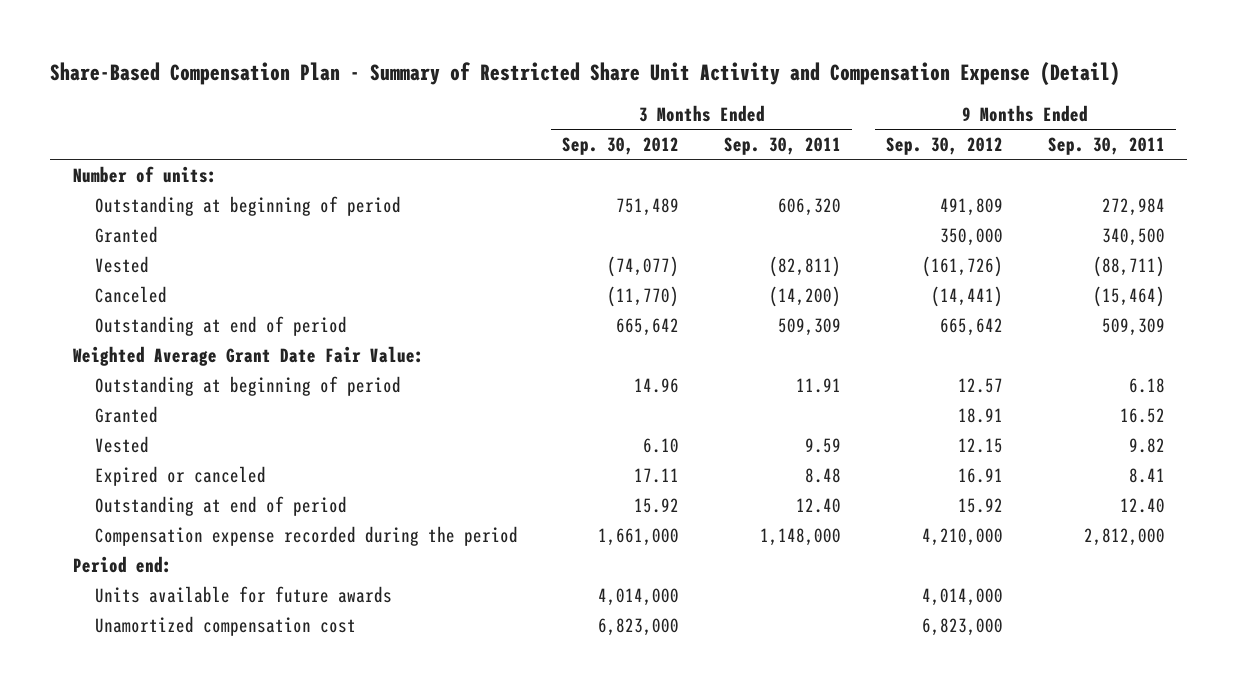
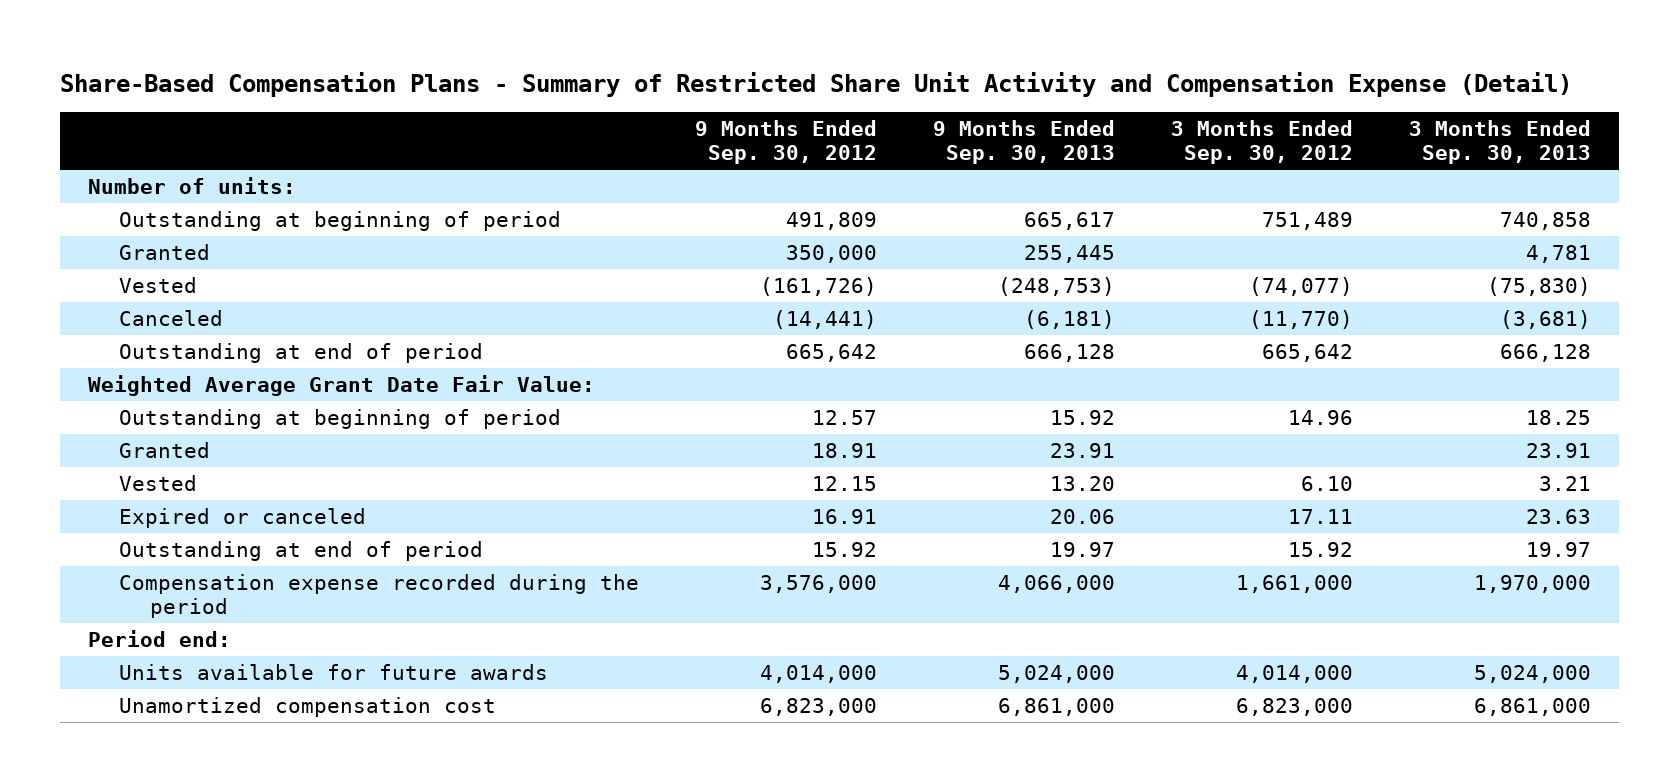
[50,62,1121,87] Share-Based Compensation Plan - Summary of Restricted Share Unit Activity and Compensation Expense (Detail) -> [60,72,1573,98] Share-Based Compensation Plans - Summary of Restricted Share Unit Activity and Compensation Expense (Detail)
[724,136,842,155] Sep. 30, 2011 -> none
[1047,136,1165,155] Sep. 30, 2011 -> none
none -> [933,120,1116,165] 9 Months Ended Sep. 30, 2013
none -> [1408,120,1591,165] 3 Months Ended Sep. 30, 2013
[921,527,1003,546] 4,210,000 -> [760,574,878,593] 3,576,000

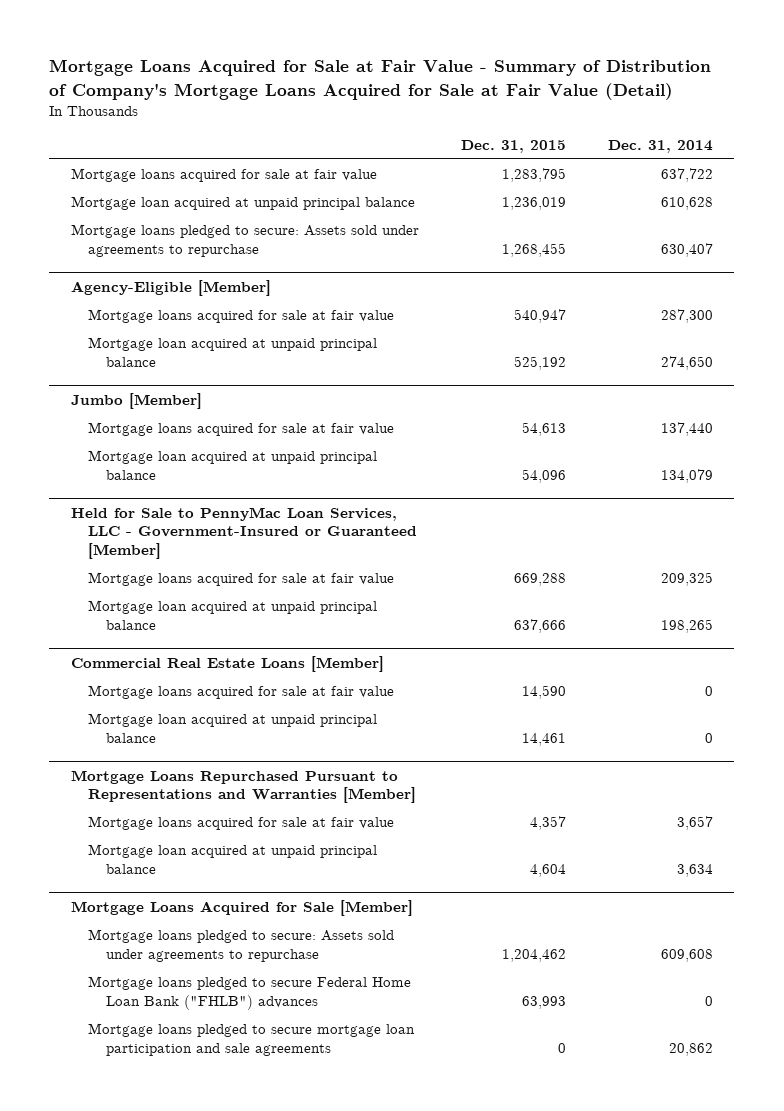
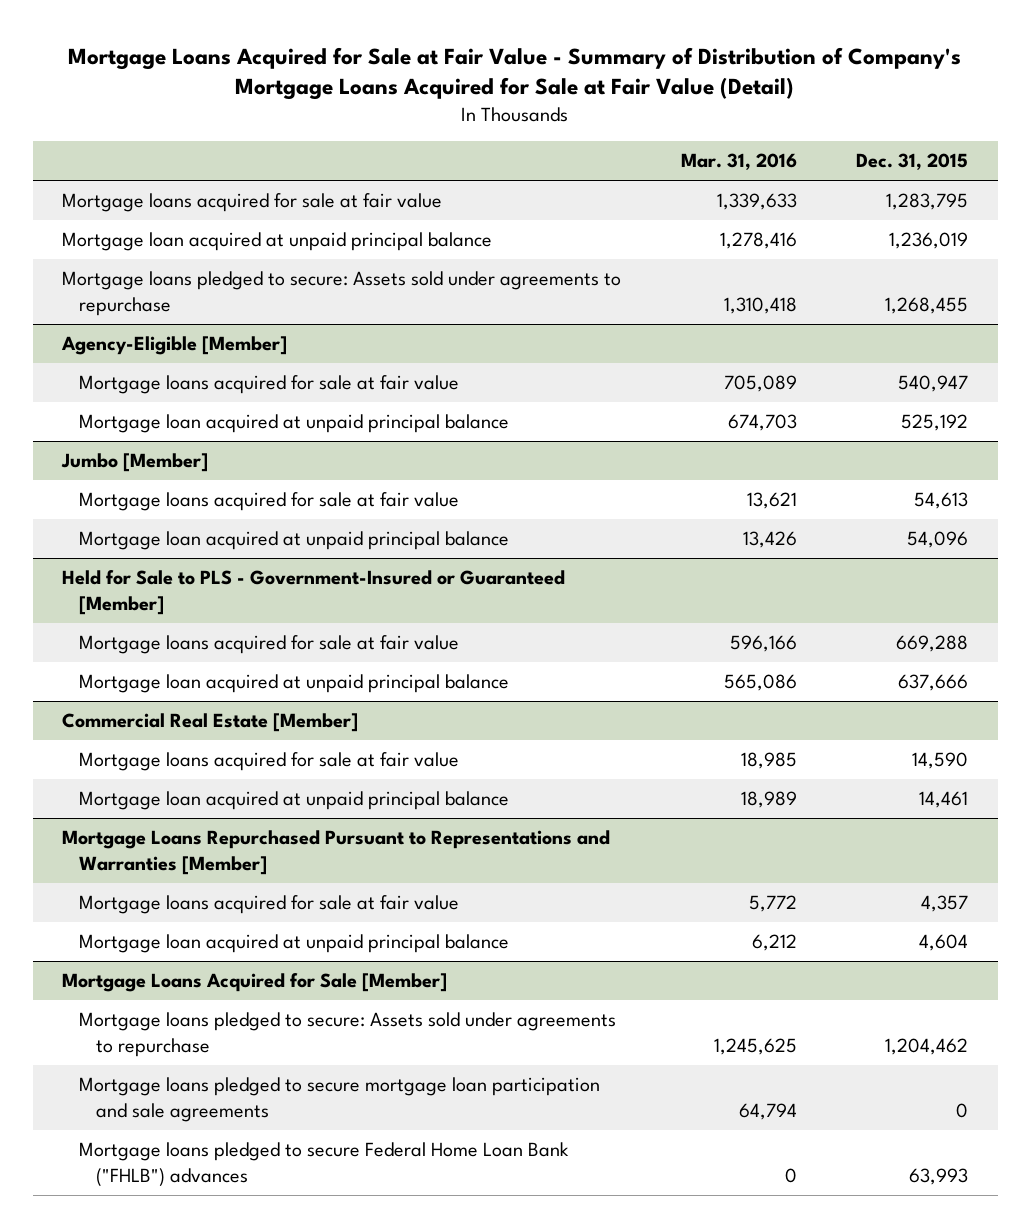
[608,139,714,153] Dec. 31, 2014 -> none
none -> [680,153,797,171] Mar. 31, 2016
[70,506,418,559] Held for Sale to PennyMac Loan Services, LLC - Government-Insured or Guaranteed [Member] -> [62,570,566,616] Held for Sale to PLS - Government-Insured or Guaranteed [Member]
[70,655,384,672] Commercial Real Estate Loans [Member] -> [62,713,359,733] Commercial Real Estate [Member]
[88,976,412,1010] Mortgage loans pledged to secure Federal Home Loan Bank ("FHLB") advances -> [79,1142,570,1188] Mortgage loans pledged to secure Federal Home Loan Bank ("FHLB") advances

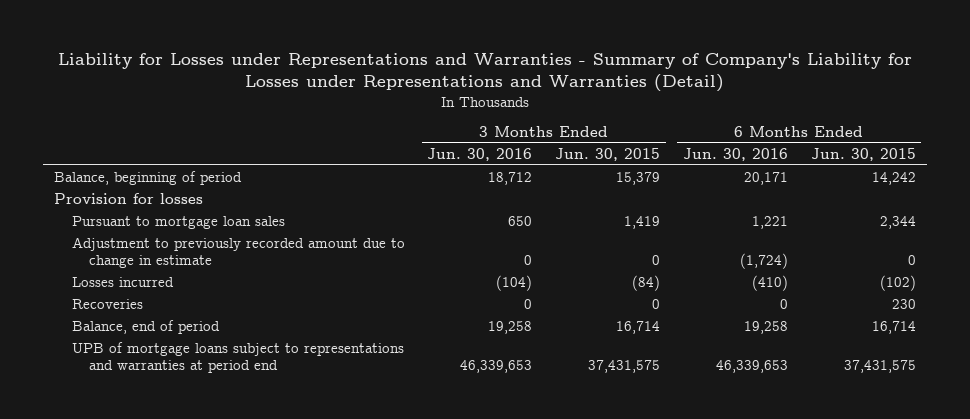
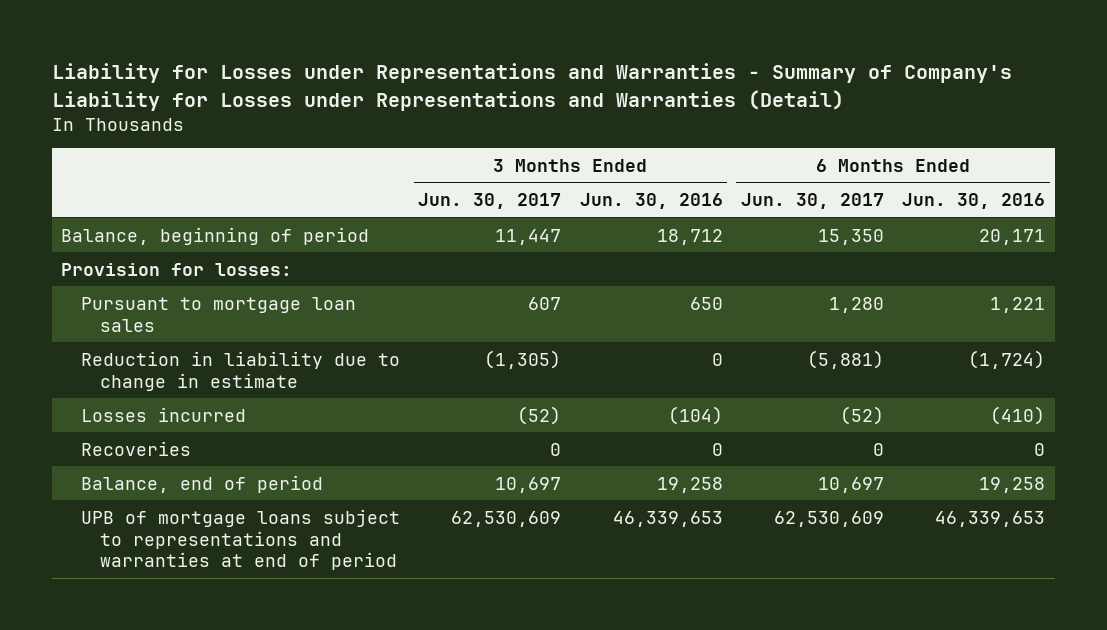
[555,147,661,161] Jun. 30, 2015 -> none
[810,147,916,161] Jun. 30, 2015 -> none
none -> [418,193,562,210] Jun. 30, 2017
none -> [741,193,885,210] Jun. 30, 2017
[54,192,204,204] Provision for losses -> [61,262,293,276] Provision for losses:
[71,236,405,268] Adjustment to previously recorded amount due to change in estimate -> [80,350,400,391] Reduction in liability due to change in estimate
[71,341,404,373] UPB of mortgage loans subject to representations and warranties at period end -> [80,508,400,571] UPB of mortgage loans subject to representations and warranties at end of period

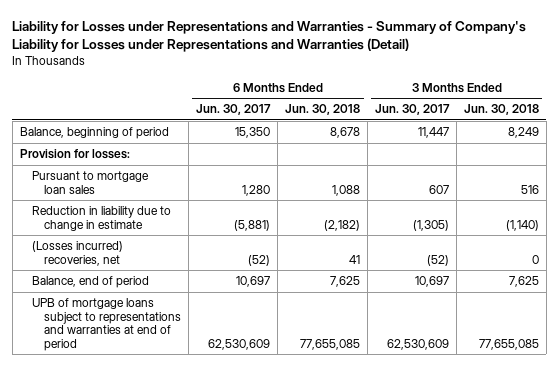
[579,193,723,210] Jun. 30, 2016 -> none
[902,193,1046,210] Jun. 30, 2016 -> none
none -> [284,104,360,116] Jun. 30, 2018
none -> [463,104,539,116] Jun. 30, 2018
[80,440,191,456] Recoveries -> none
[80,406,246,422] Losses incurred -> [31,241,123,266] (Losses incurred) recoveries, net

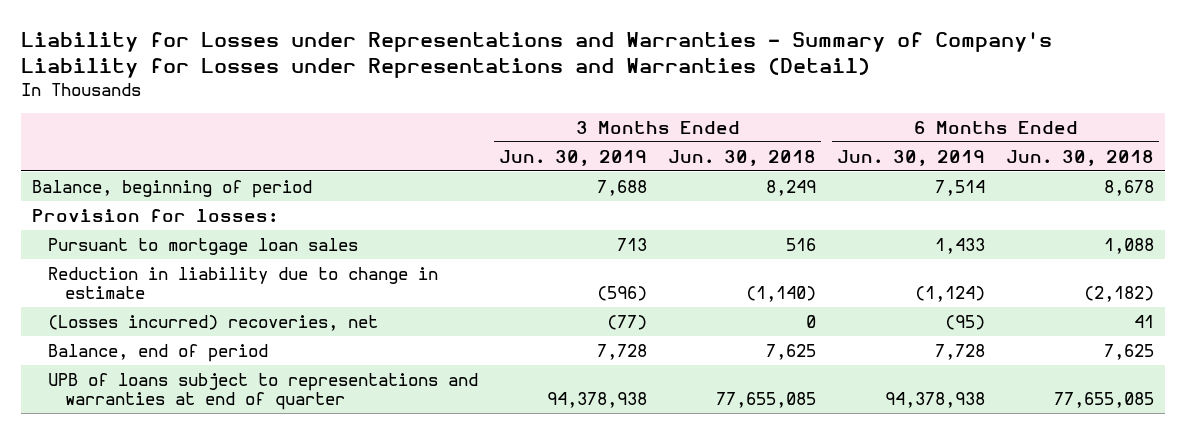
[195,104,271,116] Jun. 30, 2017 -> none
[374,104,450,116] Jun. 30, 2017 -> none
none -> [499,149,648,166] Jun. 30, 2019
none -> [837,149,986,166] Jun. 30, 2019
[31,298,181,351] UPB of mortgage loans subject to representations and warranties at end of period -> [48,372,479,411] UPB of loans subject to representations and warranties at end of quarter

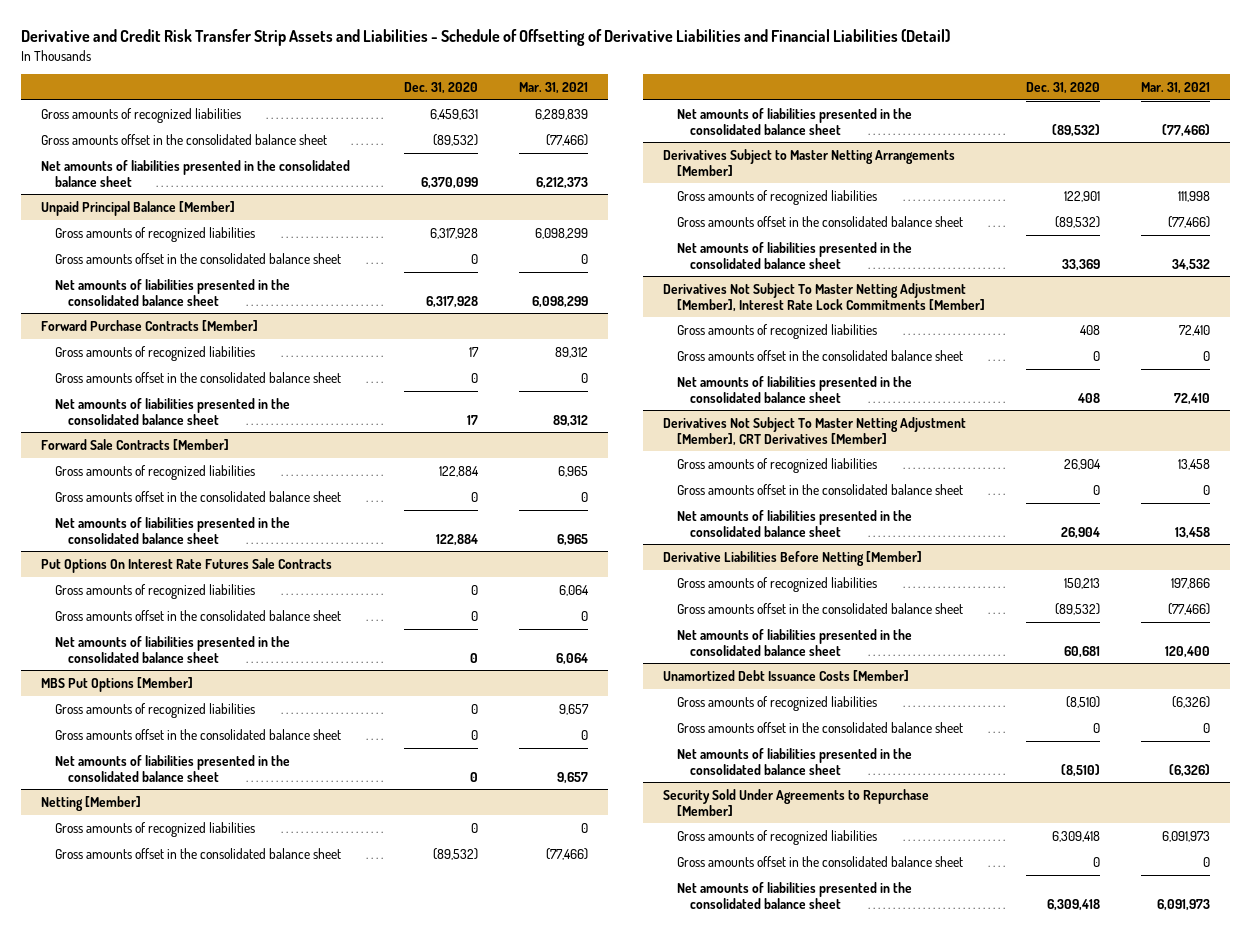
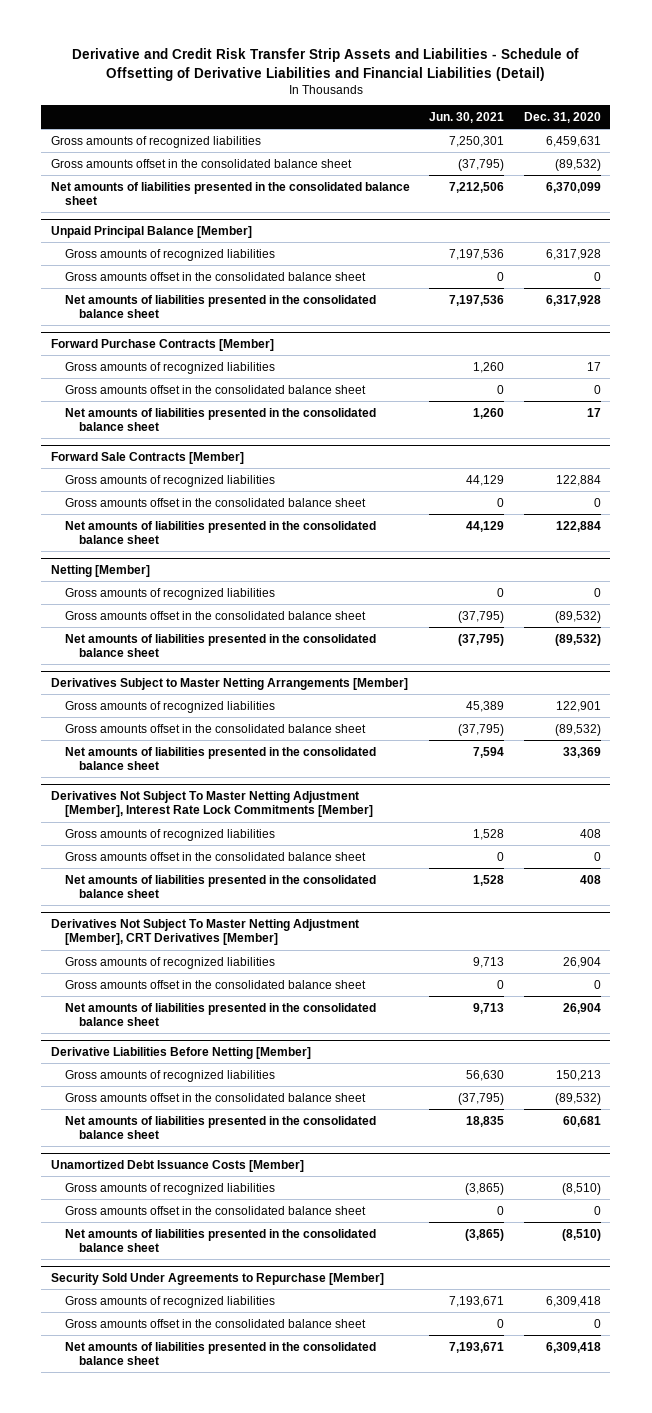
[518,82,588,95] Mar. 31, 2021 -> none
none -> [429,112,505,124] Jun. 30, 2021
[41,557,333,573] Put Options On Interest Rate Futures Sale Contracts -> none
[54,583,255,599] Gross amounts of recognized liabilities -> none
[54,609,341,621] Gross amounts offset in the consolidated balance sheet -> none
[54,635,290,663] Net amounts of liabilities presented in the consolidated balance sheet -> none
[41,676,194,692] MBS Put Options [Member] -> none
[54,702,255,718] Gross amounts of recognized liabilities -> none
[54,728,341,740] Gross amounts offset in the consolidated balance sheet -> none
[54,754,290,782] Net amounts of liabilities presented in the consolidated balance sheet -> none

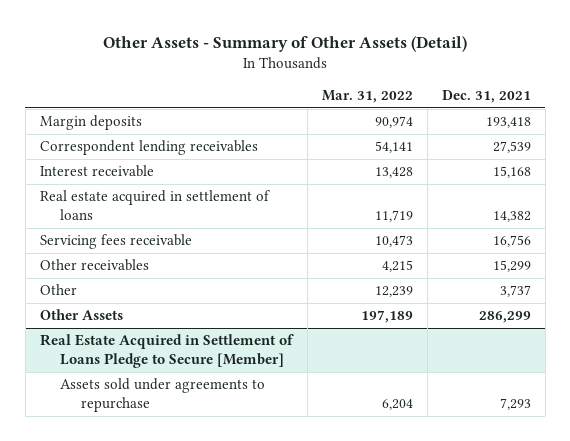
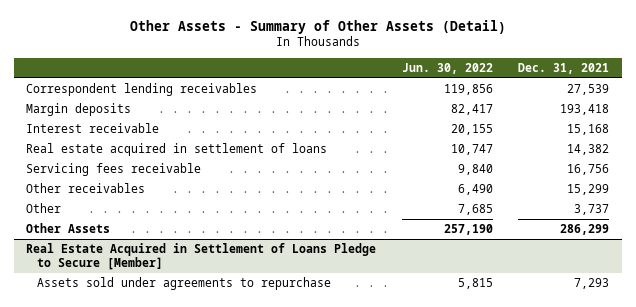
[321,90,413,104] Mar. 31, 2022 -> none
none -> [401,62,493,74] Jun. 30, 2022
[39,115,142,131] Margin deposits -> [26,103,132,117] Margin deposits

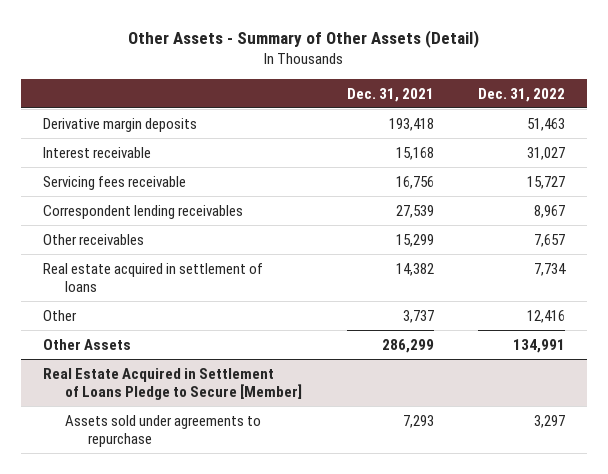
[401,62,493,74] Jun. 30, 2022 -> none
none -> [477,87,565,102] Dec. 31, 2022
[26,103,132,117] Margin deposits -> [43,117,198,132] Derivative margin deposits
[26,83,258,97] Correspondent lending receivables -> [43,204,244,219] Correspondent lending receivables
[26,143,328,157] Real estate acquired in settlement of loans -> [43,262,264,293] Real estate acquired in settlement of loans

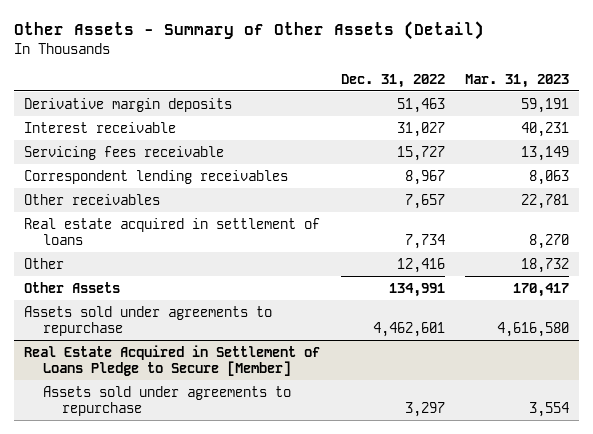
[346,87,434,102] Dec. 31, 2021 -> none
none -> [464,73,569,88] Mar. 31, 2023
none -> [24,305,273,336] Assets sold under agreements to repurchase

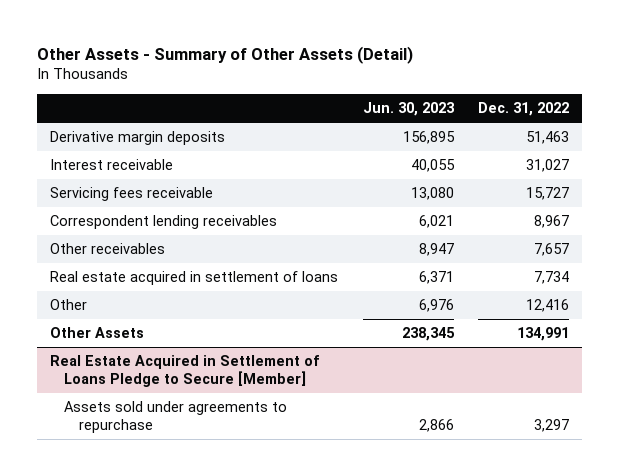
[464,73,569,88] Mar. 31, 2023 -> none
none -> [362,102,455,117] Jun. 30, 2023
[24,305,273,336] Assets sold under agreements to repurchase -> none

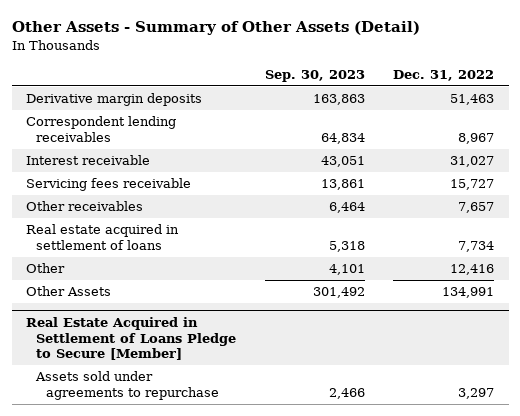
[362,102,455,117] Jun. 30, 2023 -> none
none -> [264,70,365,83] Sep. 30, 2023
[49,215,277,230] Correspondent lending receivables -> [26,116,177,142] Correspondent lending receivables

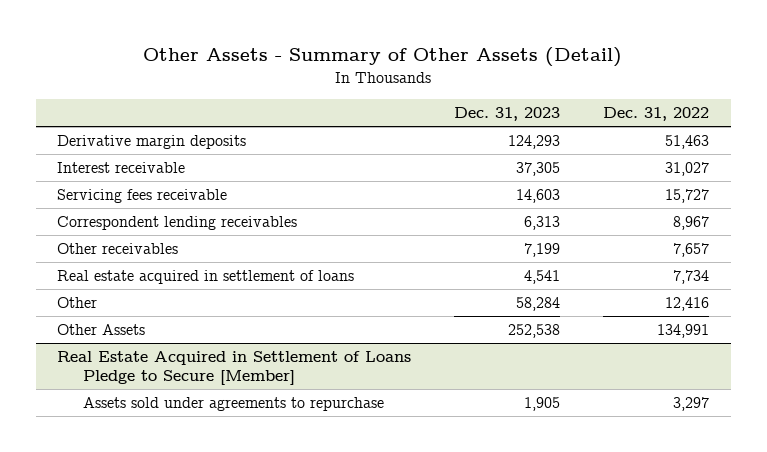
[264,70,365,83] Sep. 30, 2023 -> none
none -> [454,107,561,122] Dec. 31, 2023
[26,116,177,142] Correspondent lending receivables -> [57,216,298,231] Correspondent lending receivables

